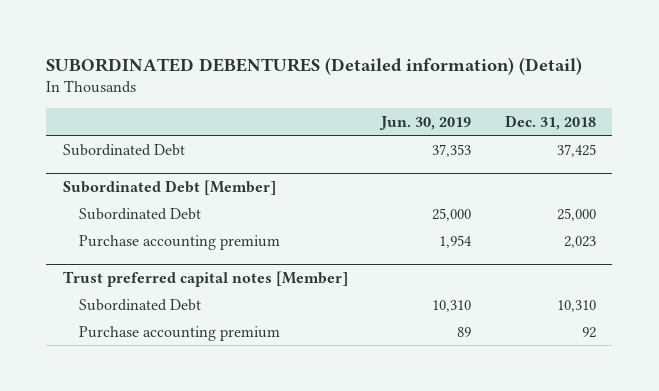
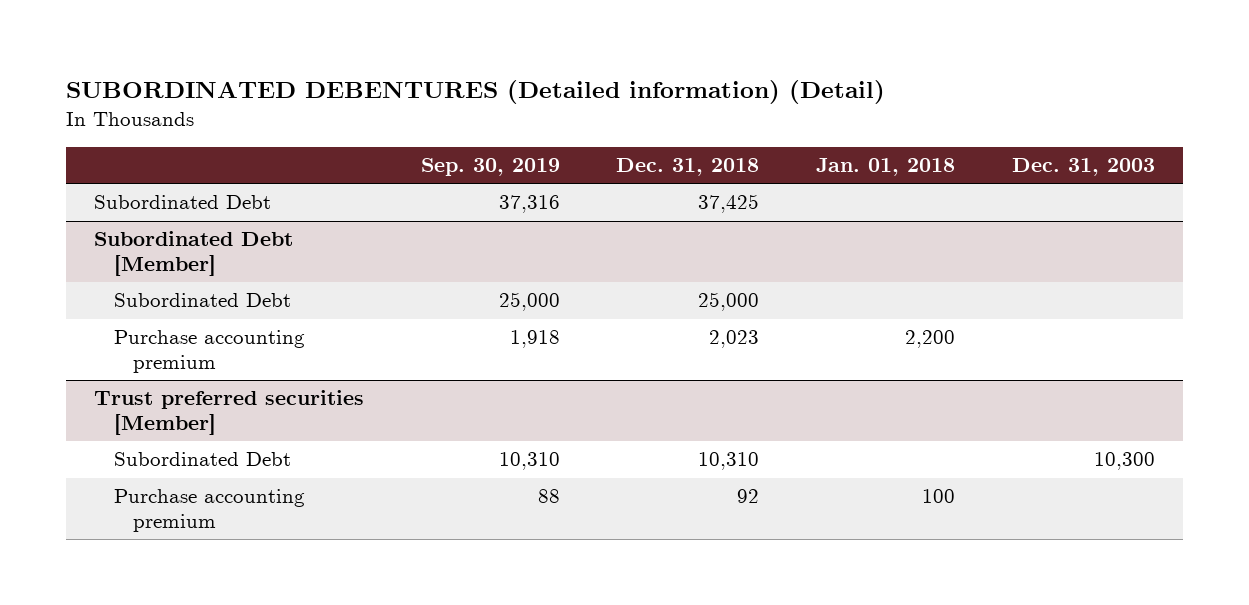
[379,116,472,131] Jun. 30, 2019 -> none
none -> [420,158,560,177] Sep. 30, 2019
none -> [816,158,956,177] Jan. 01, 2018
none -> [1011,158,1155,177] Dec. 31, 2003
[62,270,348,287] Trust preferred capital notes [Member] -> [93,390,364,435] Trust preferred securities [Member]

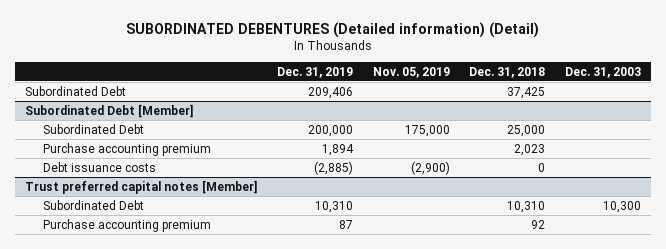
[420,158,560,177] Sep. 30, 2019 -> none
[816,158,956,177] Jan. 01, 2018 -> none
none -> [277,66,354,78] Dec. 31, 2019
none -> [372,66,450,78] Nov. 05, 2019
none -> [42,161,156,172] Debt issuance costs
[93,390,364,435] Trust preferred securities [Member] -> [24,179,258,194] Trust preferred capital notes [Member]

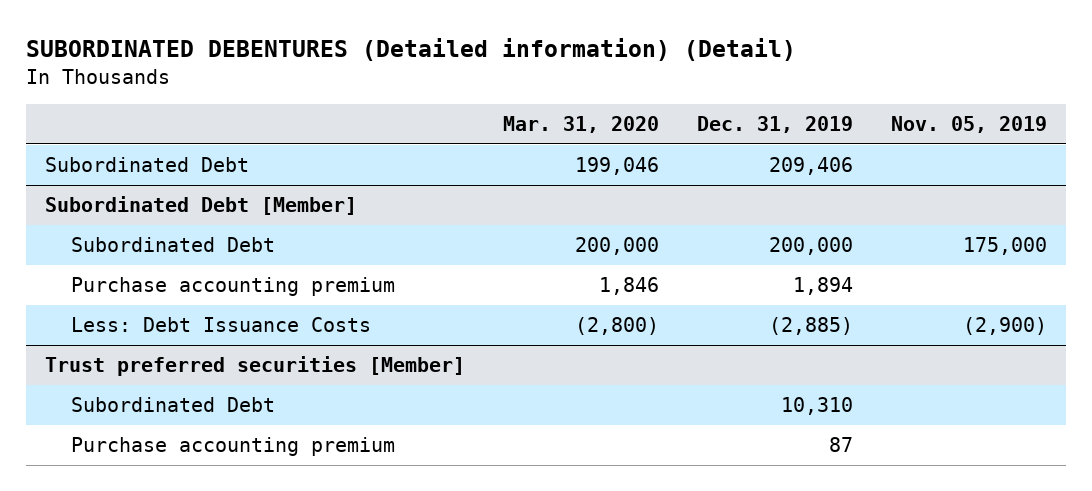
[469,66,546,78] Dec. 31, 2018 -> none
[564,66,641,78] Dec. 31, 2003 -> none
none -> [502,116,659,134] Mar. 31, 2020
[42,161,156,172] Debt issuance costs -> [71,317,372,333] Less: Debt Issuance Costs
[24,179,258,194] Trust preferred capital notes [Member] -> [44,356,465,377] Trust preferred securities [Member]

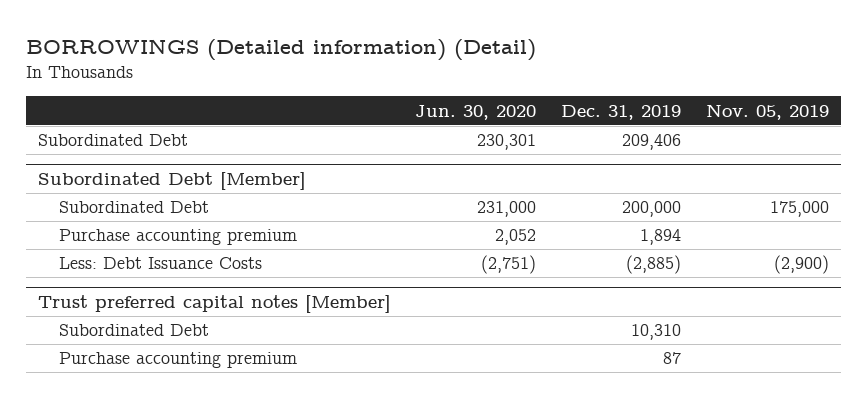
[25,37,796,61] SUBORDINATED DEBENTURES (Detailed information) (Detail) -> [25,38,536,61] BORROWINGS (Detailed information) (Detail)
[502,116,659,134] Mar. 31, 2020 -> none
none -> [415,104,537,120] Jun. 30, 2020
[44,356,465,377] Trust preferred securities [Member] -> [37,295,391,314] Trust preferred capital notes [Member]

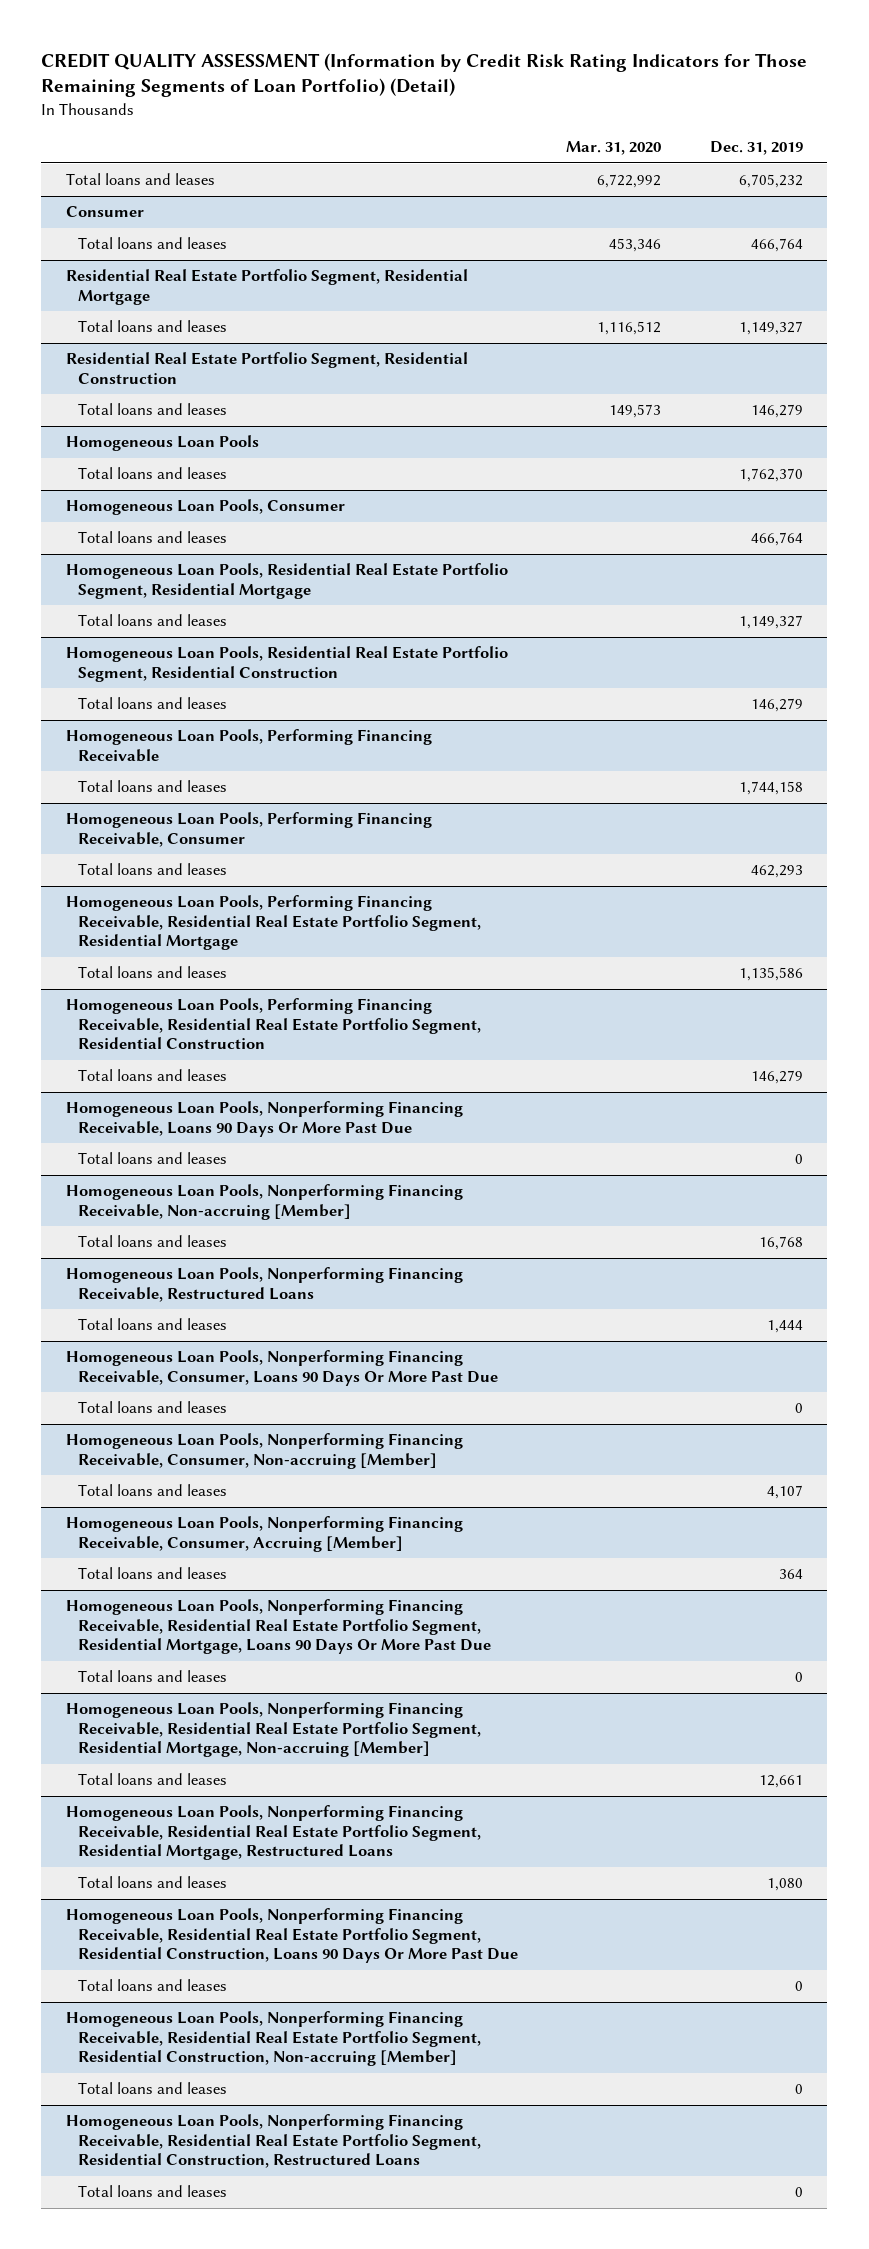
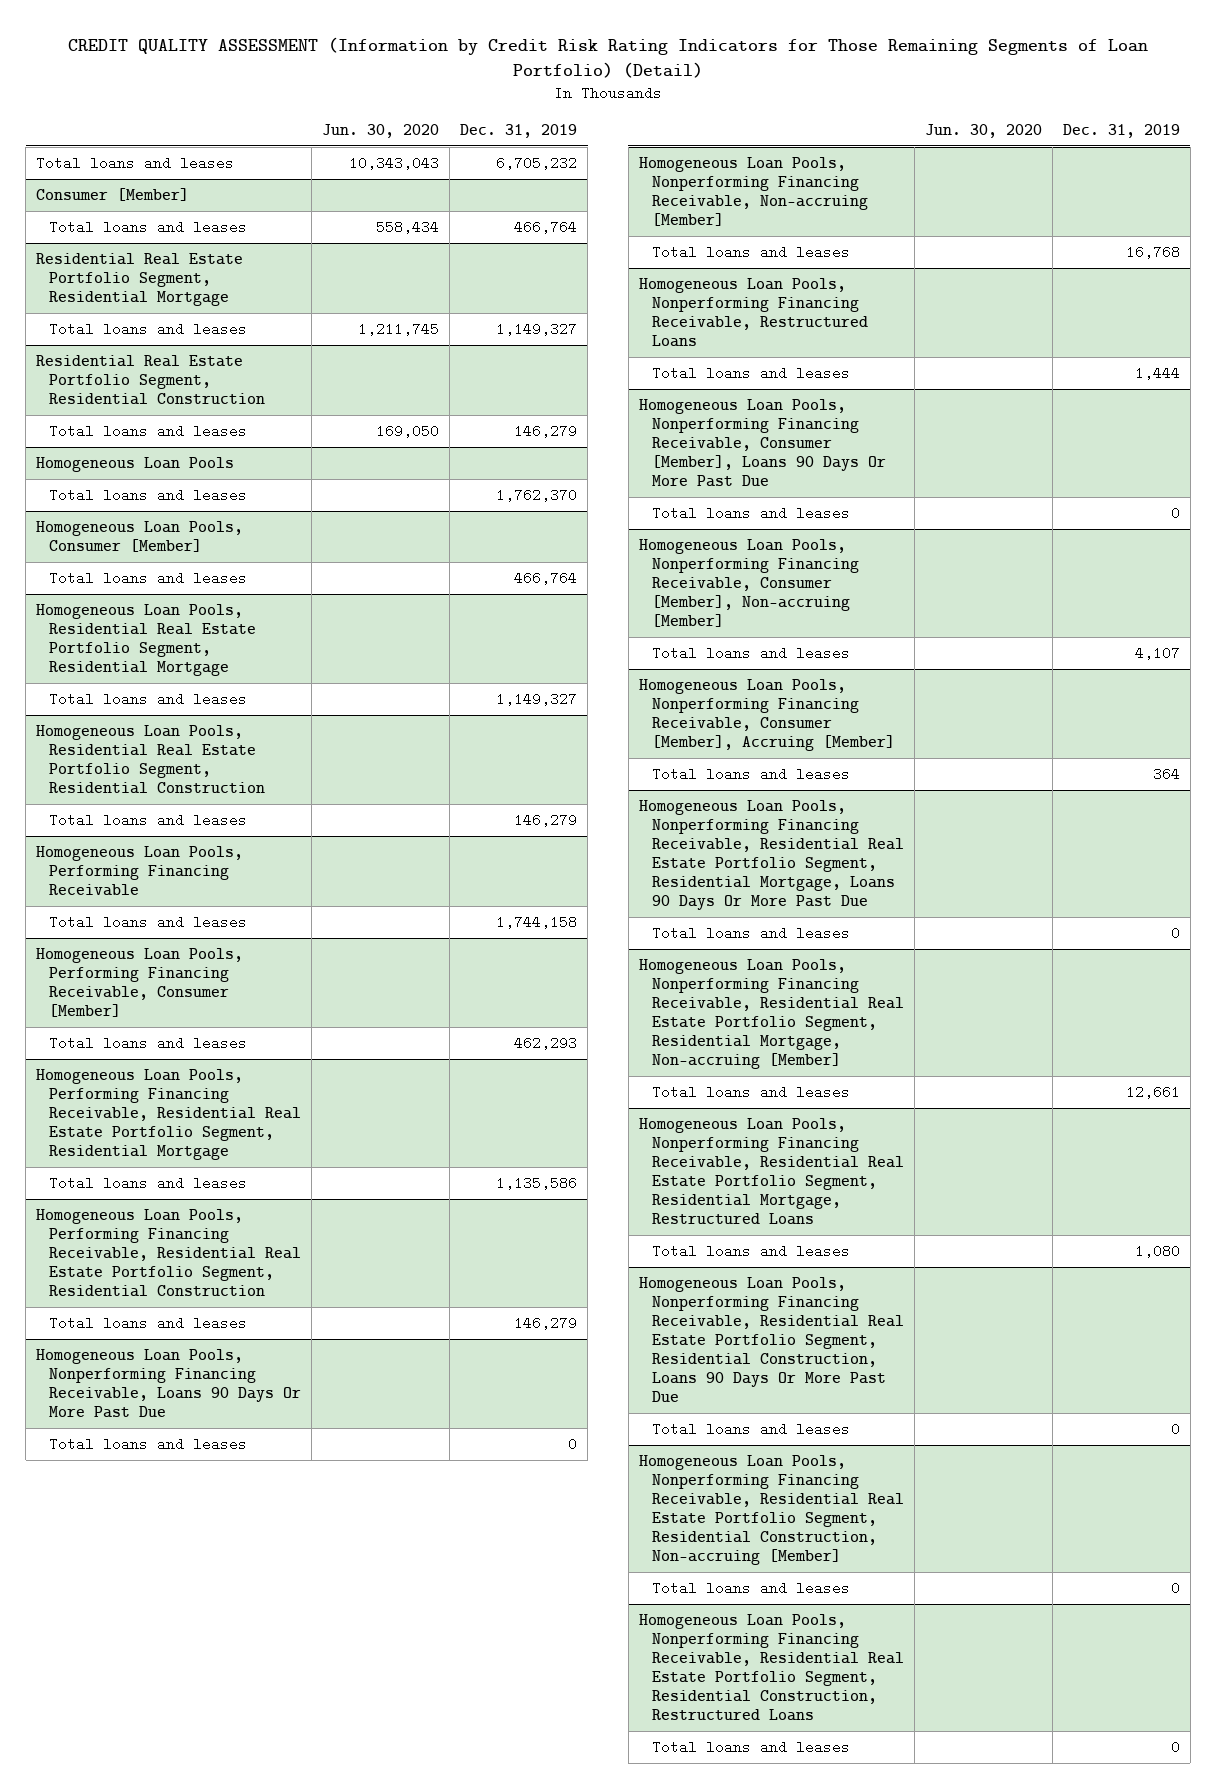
[566,141,662,156] Mar. 31, 2020 -> none
none -> [321,124,439,139] Jun. 30, 2020
[65,206,144,218] Consumer -> [36,187,190,201] Consumer [Member]
[65,499,345,516] Homogeneous Loan Pools, Consumer -> [36,520,244,552] Homogeneous Loan Pools, Consumer [Member]
[65,812,432,847] Homogeneous Loan Pools, Performing Financing Receivable, Consumer -> [36,947,244,1018] Homogeneous Loan Pools, Performing Financing Receivable, Consumer [Member]
[65,1350,498,1386] Homogeneous Loan Pools, Nonperforming Financing Receivable, Consumer, Loans 90 Days Or More Past Due -> [638,398,886,488] Homogeneous Loan Pools, Nonperforming Financing Receivable, Consumer [Member], Loans 90 Days Or More Past Due
[65,1433,463,1469] Homogeneous Loan Pools, Nonperforming Financing Receivable, Consumer, Non-accruing [Member] -> [638,538,859,628] Homogeneous Loan Pools, Nonperforming Financing Receivable, Consumer [Member], Non-accruing [Member]
[65,1516,463,1552] Homogeneous Loan Pools, Nonperforming Financing Receivable, Consumer, Accruing [Member] -> [638,678,895,752] Homogeneous Loan Pools, Nonperforming Financing Receivable, Consumer [Member], Accruing [Member]

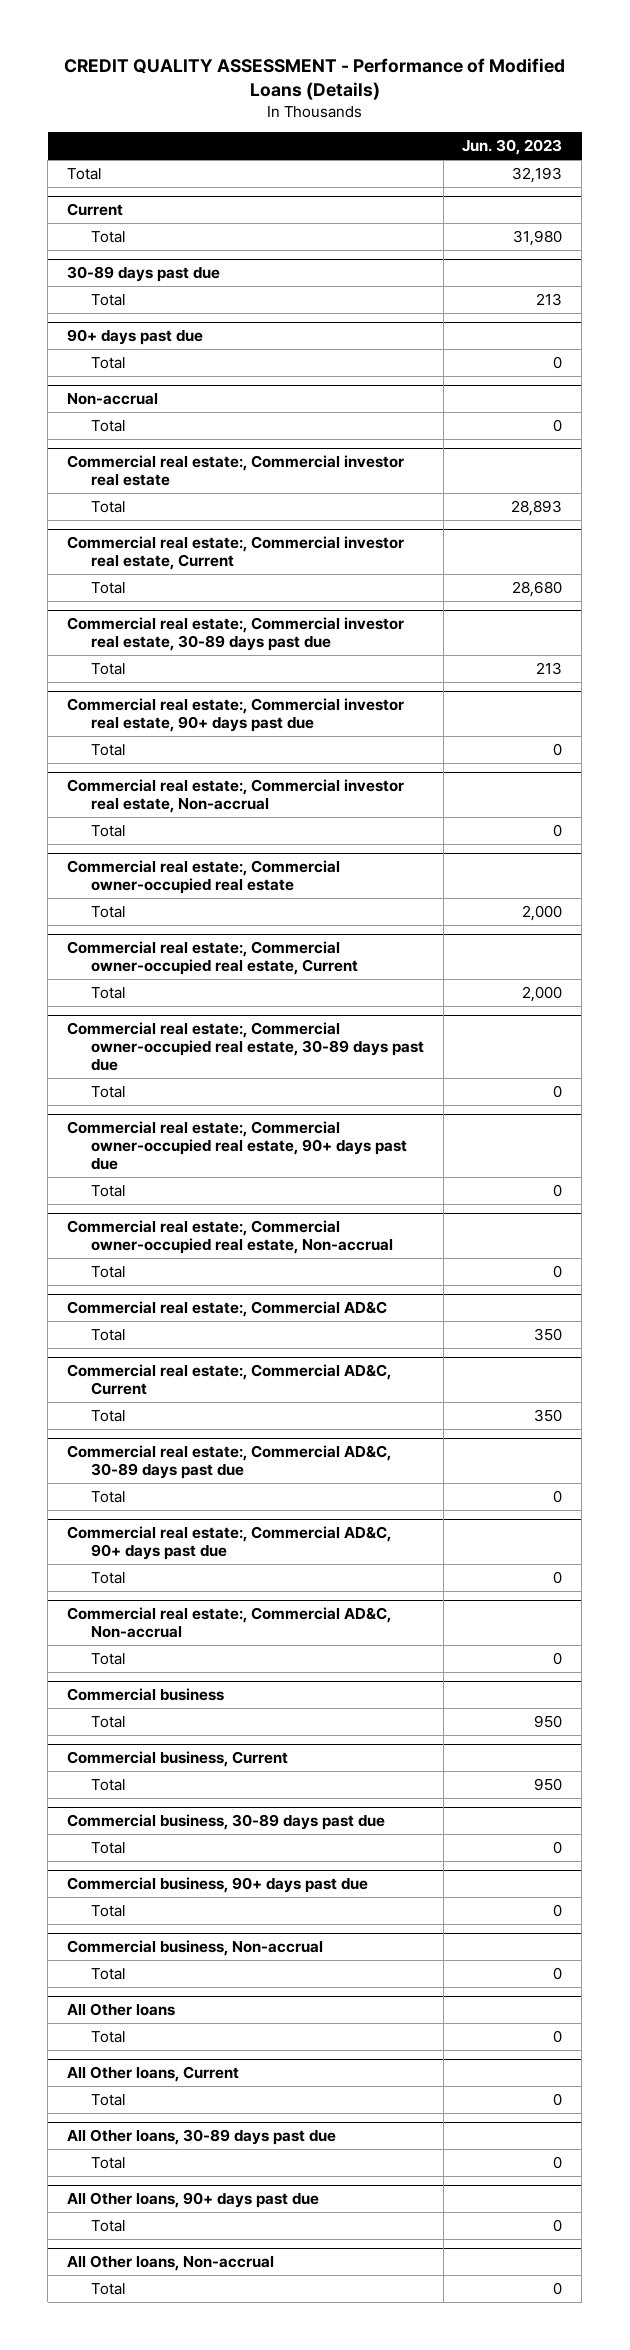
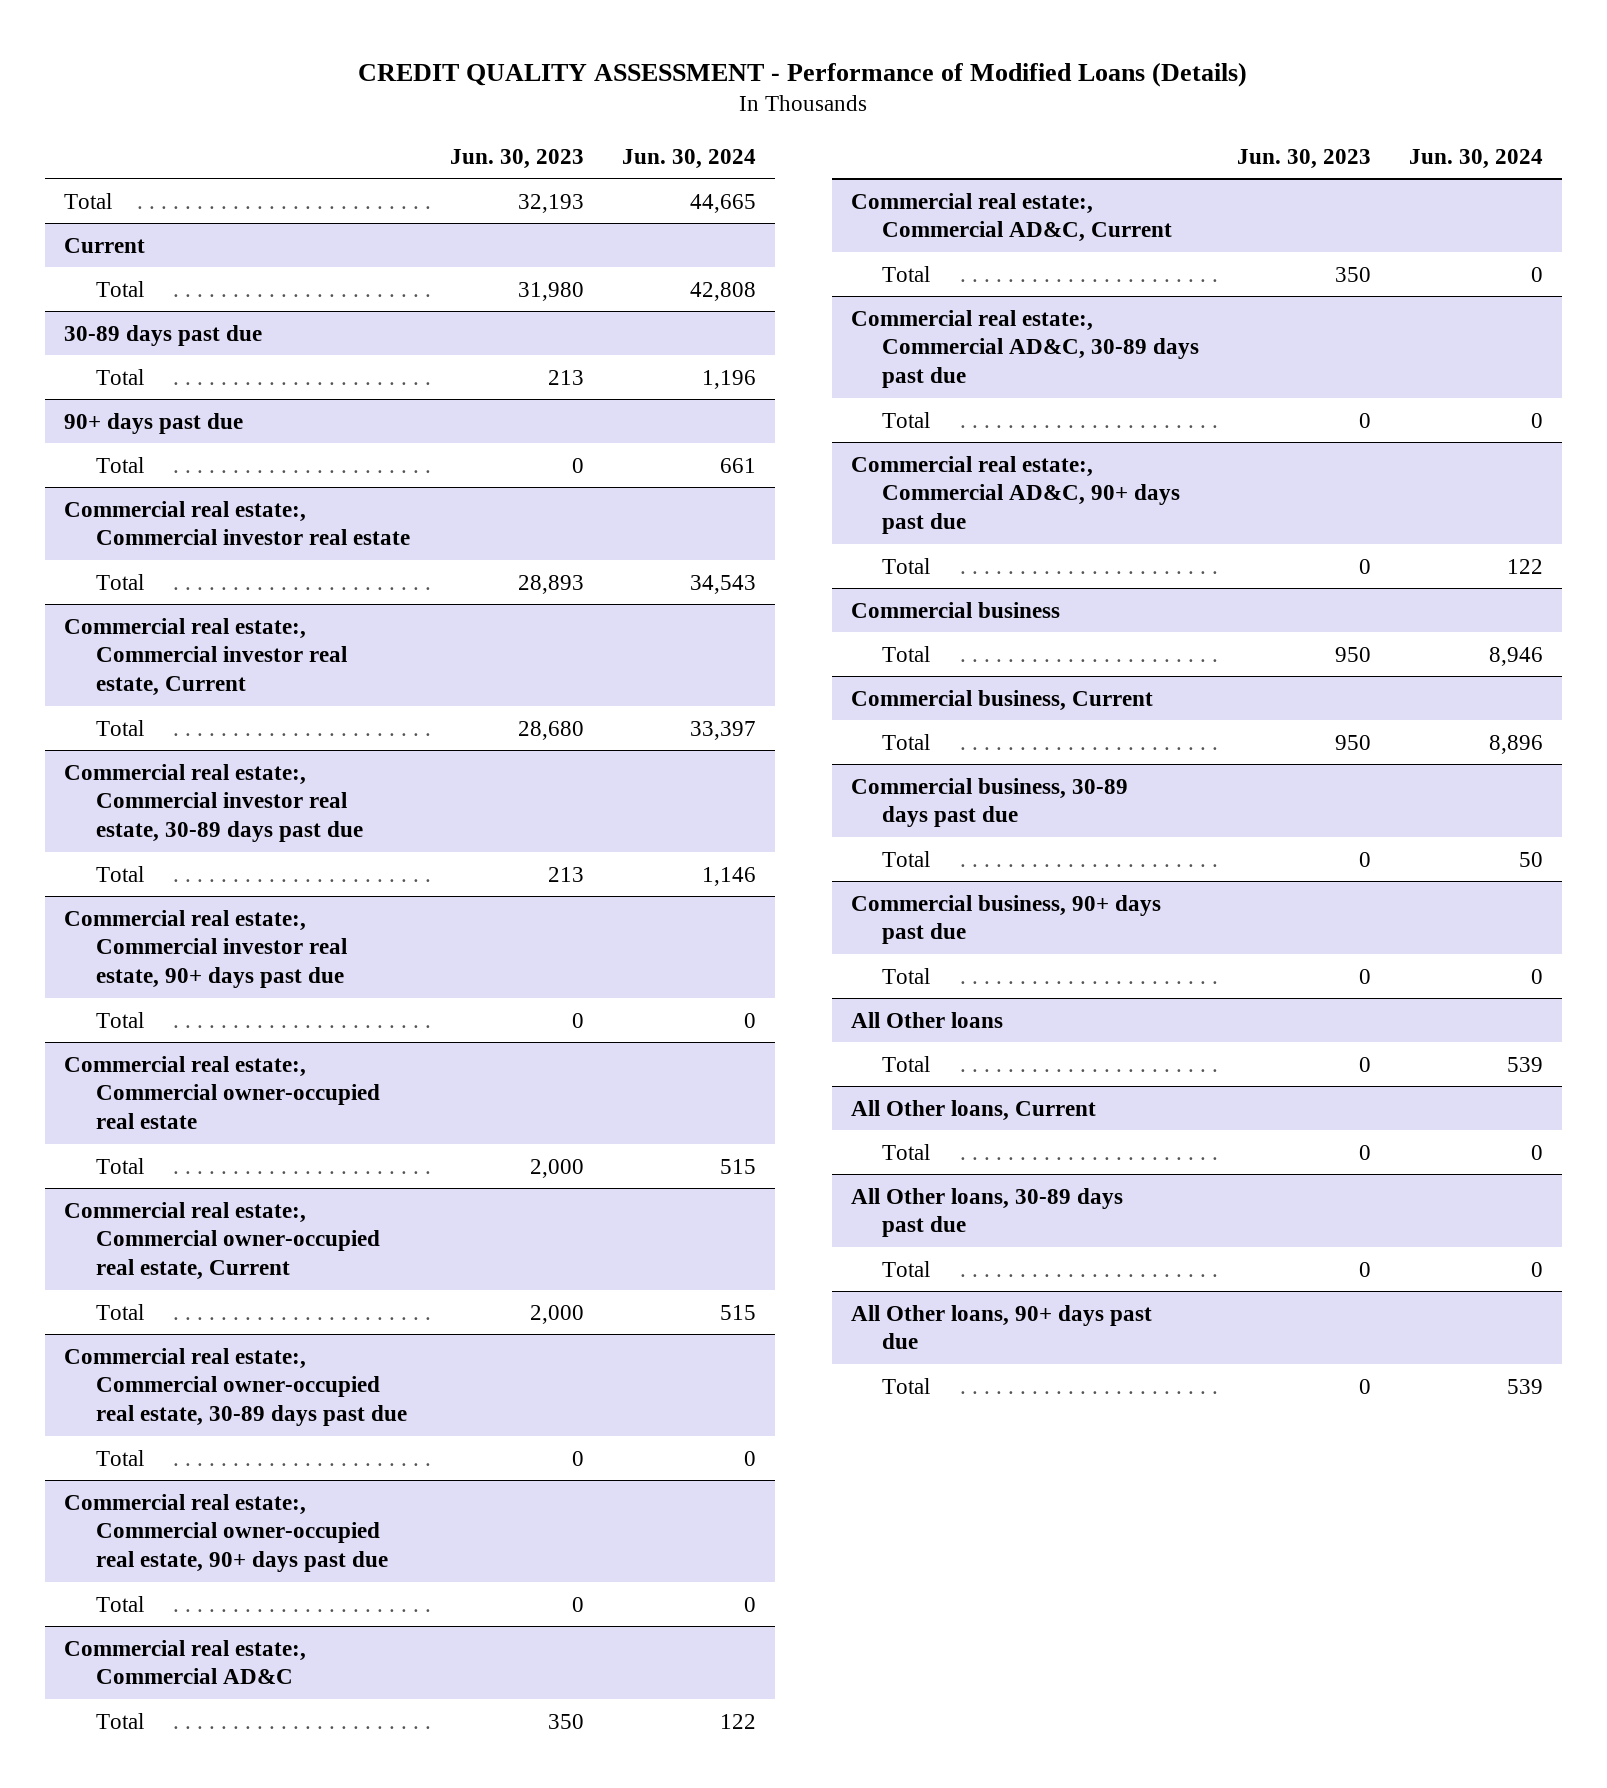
none -> [622,148,757,169] Jun. 30, 2024
[67,393,159,406] Non-accrual -> none
[90,420,125,433] Total -> none
[67,779,405,814] Commercial real estate:, Commercial investor real estate, Non-accrual -> none
[90,825,125,838] Total -> none
[67,1220,393,1255] Commercial real estate:, Commercial owner-occupied real estate, Non-accrual -> none
[90,1266,125,1279] Total -> none
[67,1607,392,1639] Commercial real estate:, Commercial AD&C, Non-accrual -> none
[90,1653,125,1666] Total -> none
[67,1940,324,1957] Commercial business, Non-accrual -> none
[90,1968,125,1981] Total -> none
[67,2255,275,2272] All Other loans, Non-accrual -> none
[90,2283,125,2296] Total -> none

